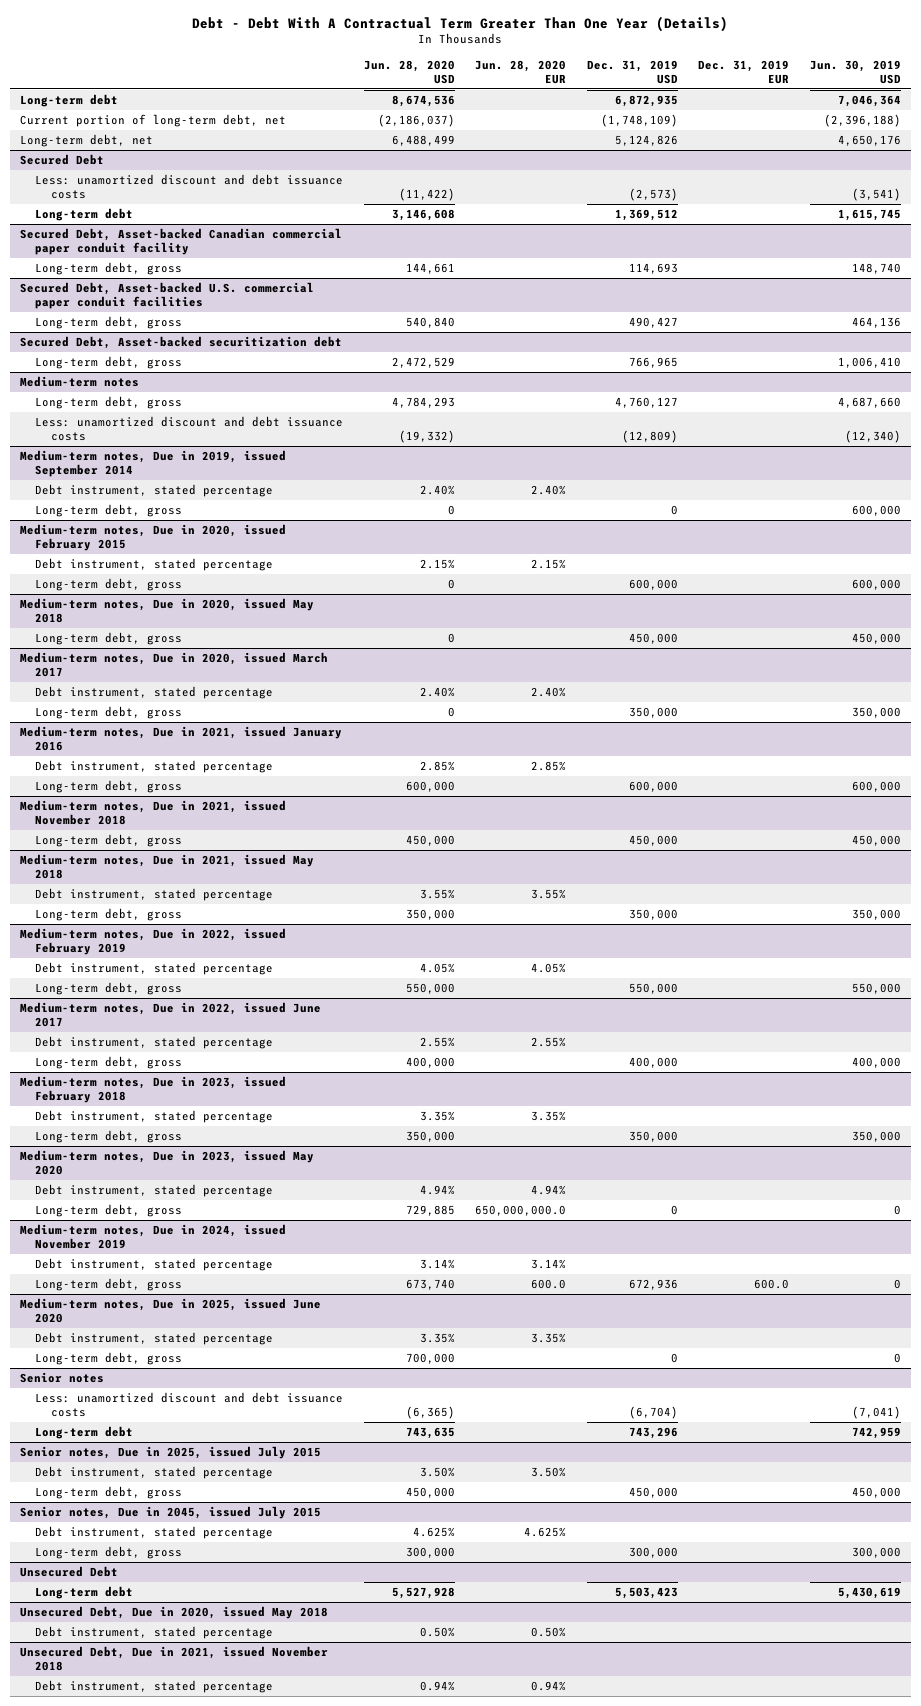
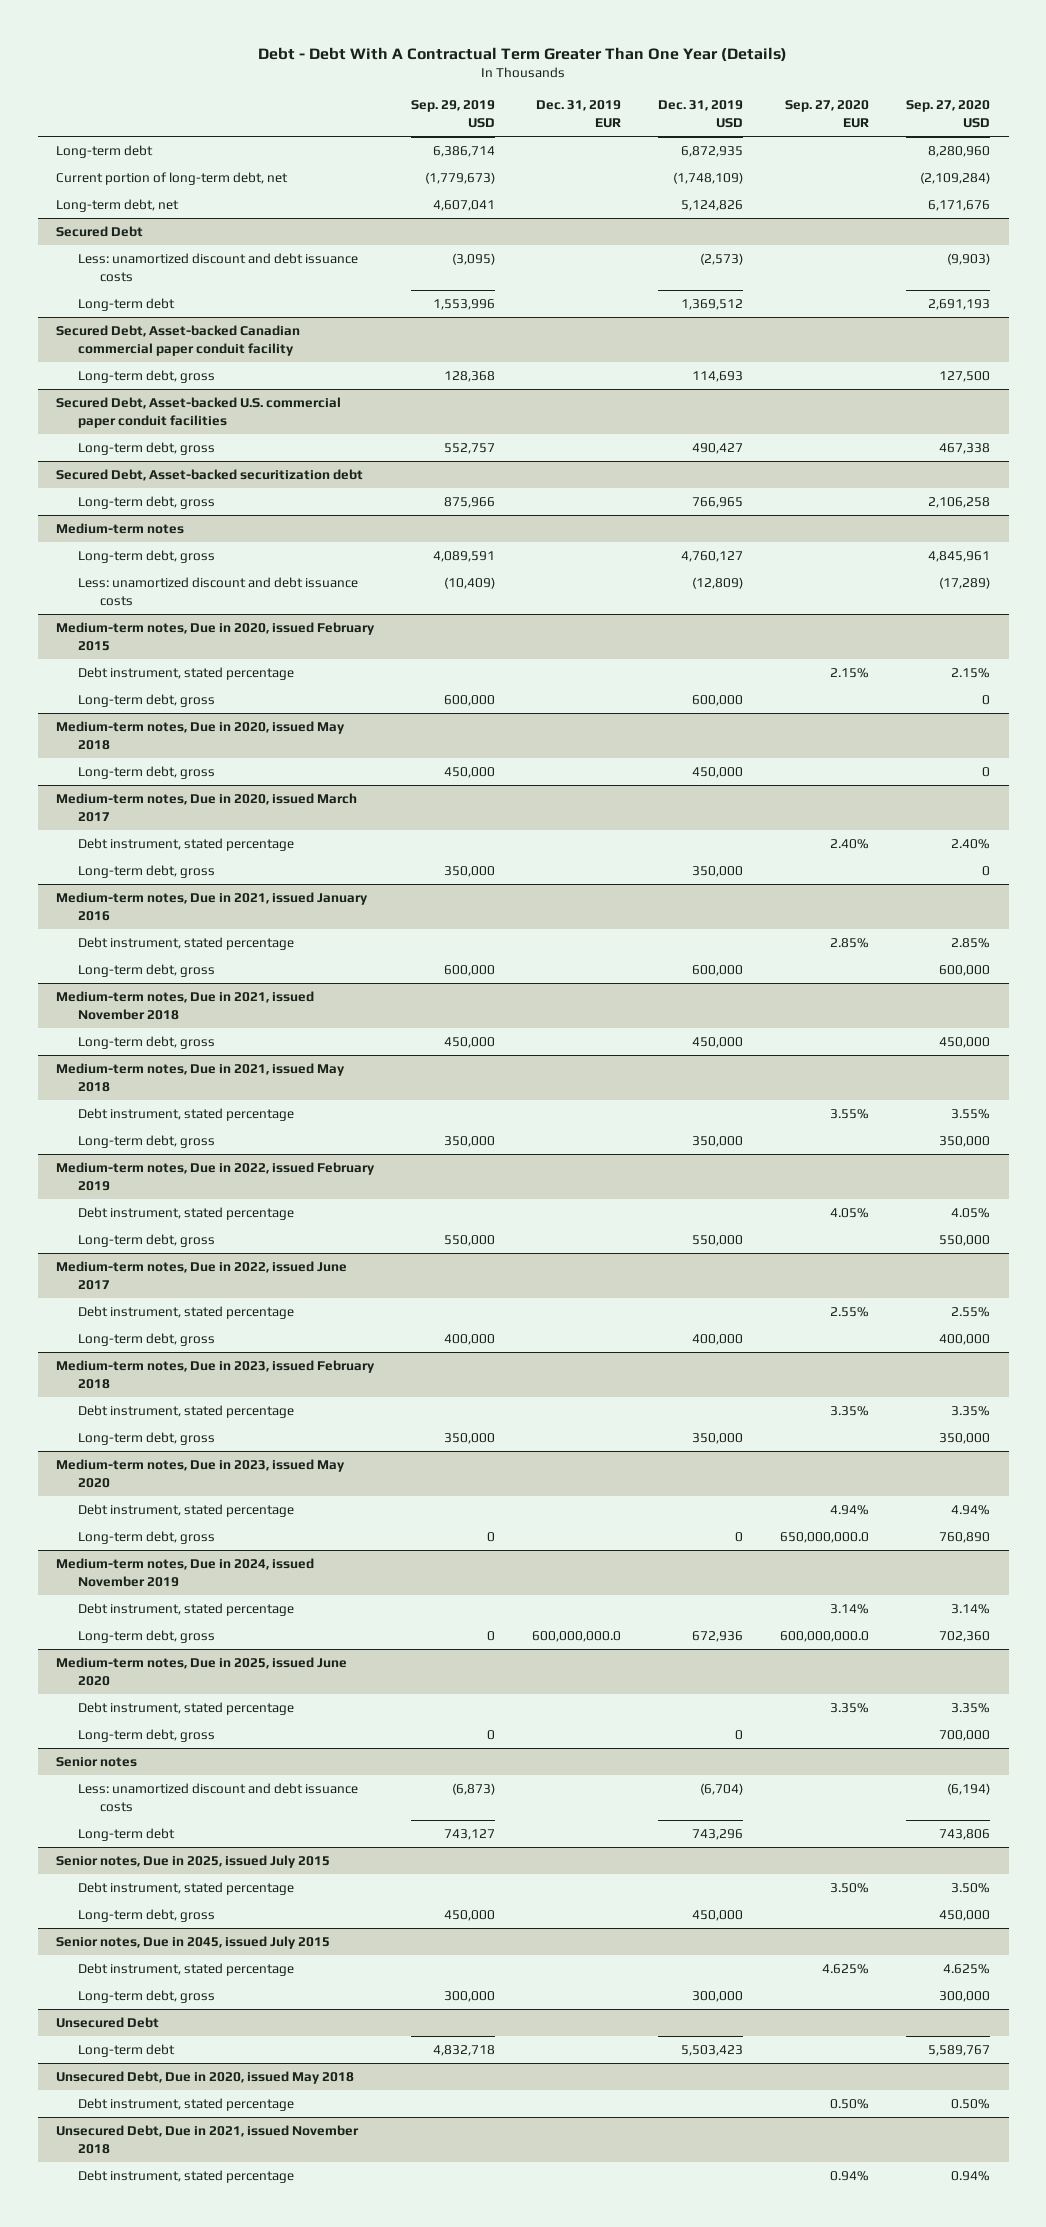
[363,59,455,85] Jun. 28, 2020 USD -> none
[475,59,567,85] Jun. 28, 2020 EUR -> none
[809,59,901,85] Jun. 30, 2019 USD -> none
none -> [411,100,496,128] Sep. 29, 2019 USD
none -> [785,100,870,128] Sep. 27, 2020 EUR
none -> [906,100,991,128] Sep. 27, 2020 USD
[19,449,286,478] Medium-term notes, Due in 2019, issued September 2014 -> none
[35,483,274,497] Debt instrument, stated percentage -> none
[35,503,183,517] Long-term debt, gross -> none
[754,1278,790,1289] 600.0 -> [532,1631,622,1643] 600,000,000.0

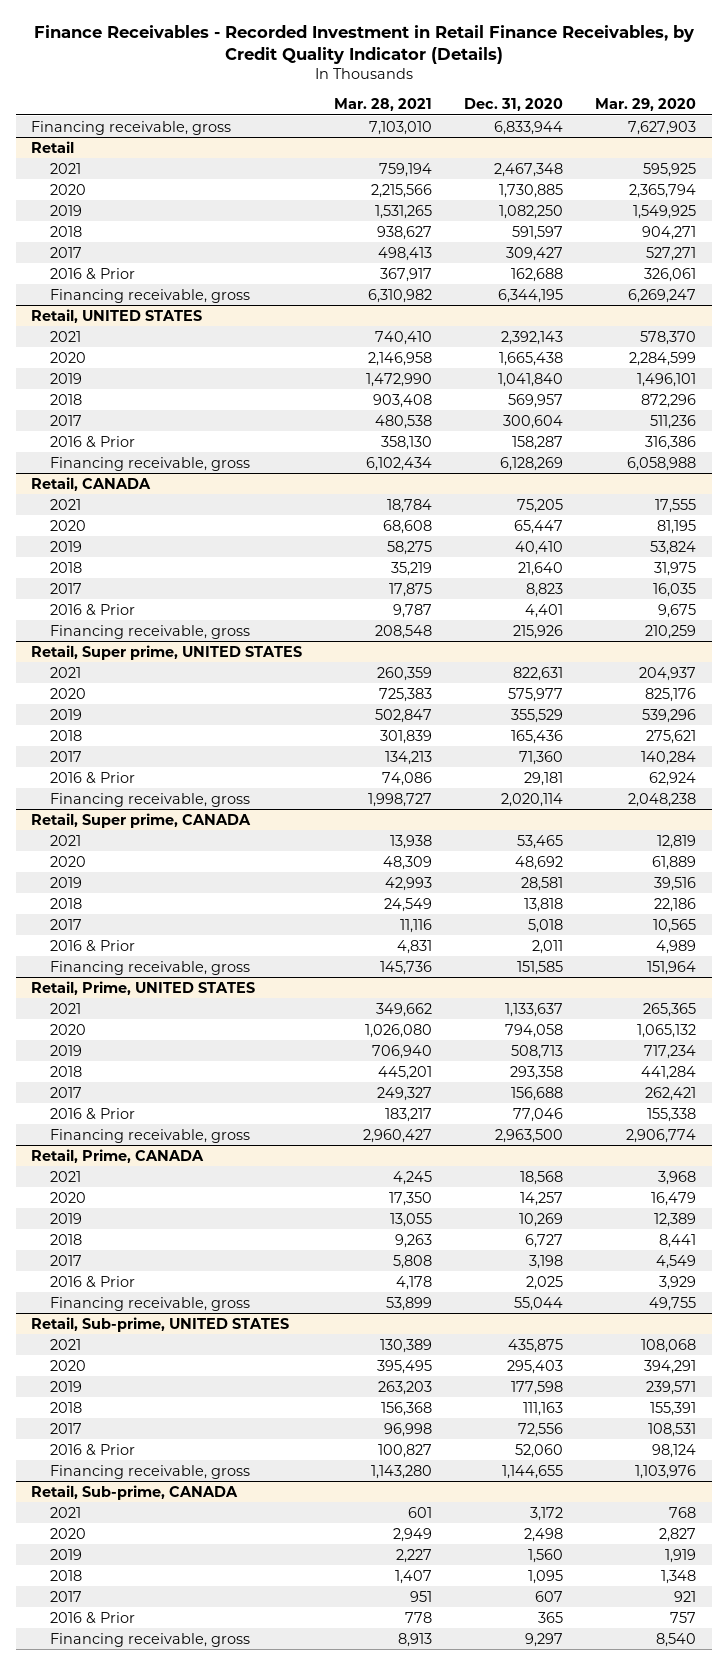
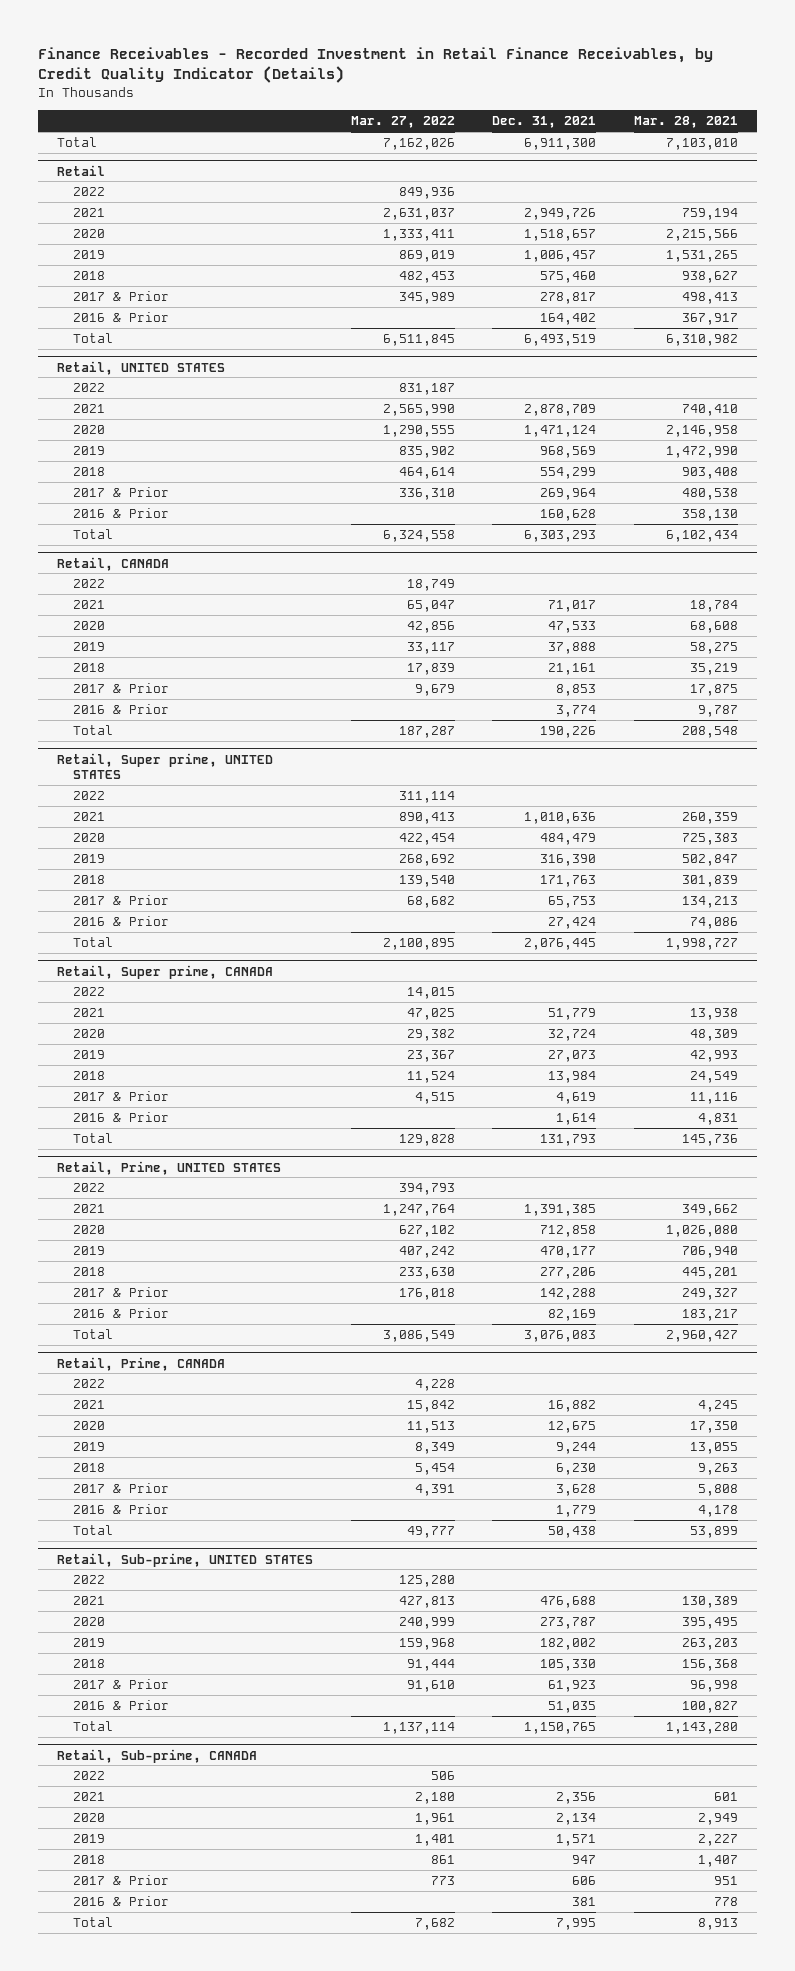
[464,98,564,112] Dec. 31, 2020 -> none
[595,98,697,112] Mar. 29, 2020 -> none
none -> [350,116,455,129] Mar. 27, 2022
none -> [492,116,597,129] Dec. 31, 2021
[31,120,232,135] Financing receivable, gross -> [57,136,98,147] Total
none -> [73,186,106,196] 2022
[50,246,83,258] 2017 -> [73,290,170,301] 2017 & Prior
[50,288,251,303] Financing receivable, gross -> [73,332,114,343] Total
none -> [73,382,106,392] 2022
[50,414,83,426] 2017 -> [73,486,170,497] 2017 & Prior
[50,456,251,471] Financing receivable, gross -> [73,528,114,539] Total
none -> [73,578,106,588] 2022
[50,582,83,594] 2017 -> [73,682,170,693] 2017 & Prior
[50,624,251,639] Financing receivable, gross -> [73,724,114,735] Total
none -> [73,790,106,800] 2022
[50,750,83,762] 2017 -> [73,894,170,905] 2017 & Prior
[50,792,251,807] Financing receivable, gross -> [73,936,114,947] Total
none -> [73,986,106,996] 2022
[50,918,83,930] 2017 -> [73,1090,170,1101] 2017 & Prior
[50,960,251,975] Financing receivable, gross -> [73,1132,114,1143] Total
none -> [73,1182,106,1192] 2022
[50,1086,83,1098] 2017 -> [73,1286,170,1297] 2017 & Prior
[50,1128,251,1143] Financing receivable, gross -> [73,1328,114,1339] Total
none -> [73,1378,106,1388] 2022
[50,1254,83,1266] 2017 -> [73,1482,170,1493] 2017 & Prior
[50,1296,251,1311] Financing receivable, gross -> [73,1524,114,1535] Total
none -> [73,1574,106,1584] 2022
[50,1422,83,1434] 2017 -> [73,1678,170,1689] 2017 & Prior
[50,1464,251,1479] Financing receivable, gross -> [73,1720,114,1731] Total
none -> [73,1770,106,1780] 2022
[50,1590,83,1602] 2017 -> [73,1874,170,1885] 2017 & Prior
[50,1632,251,1647] Financing receivable, gross -> [73,1916,114,1927] Total

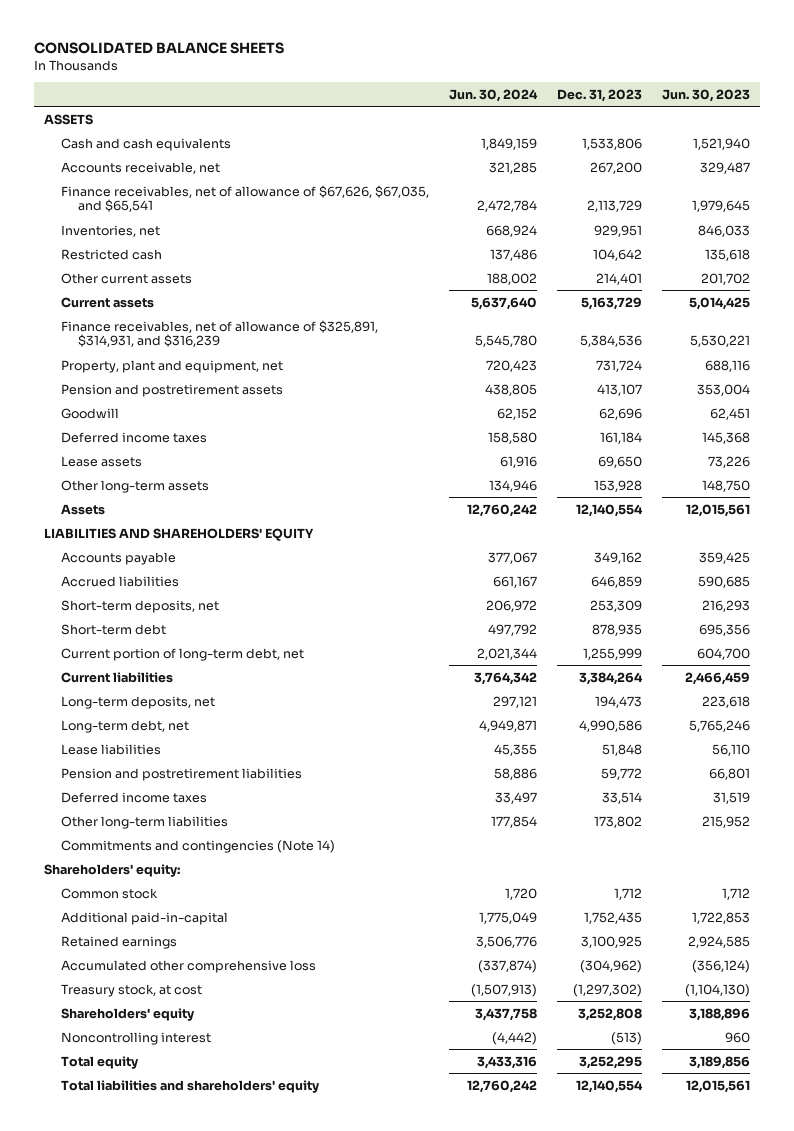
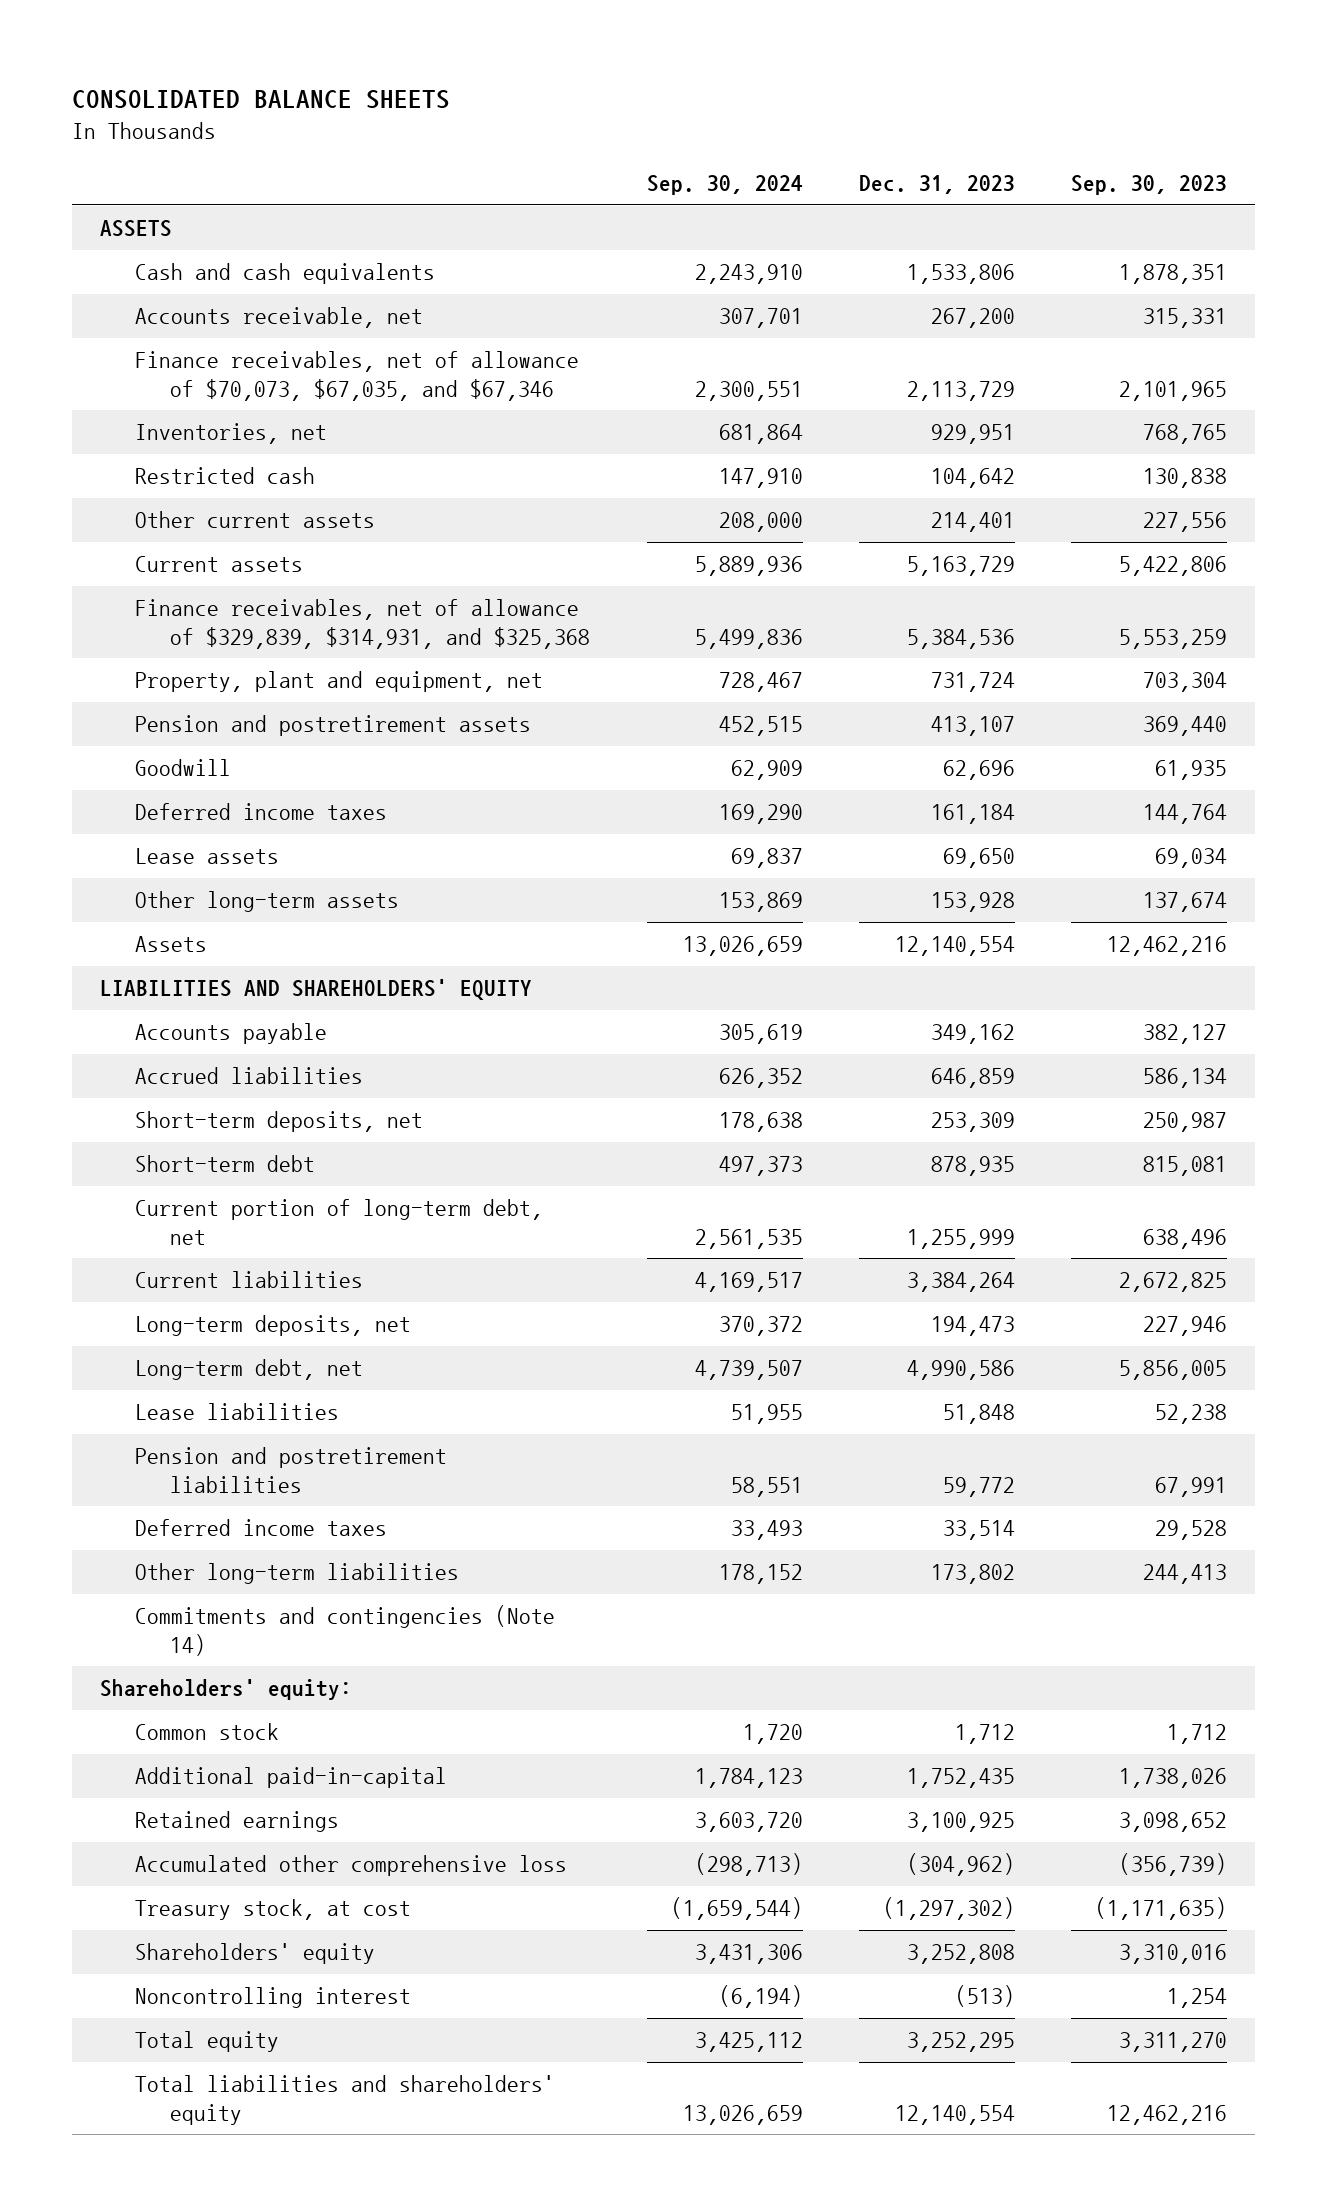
[449,88,539,102] Jun. 30, 2024 -> none
[662,88,751,102] Jun. 30, 2023 -> none
none -> [646,174,803,195] Sep. 30, 2024
none -> [1071,174,1228,195] Sep. 30, 2023
[61,184,430,213] Finance receivables, net of allowance of $67,626, $67,035, and $65,541 -> [135,351,580,401] Finance receivables, net of allowance of $70,073, $67,035, and $67,346
[61,319,379,348] Finance receivables, net of allowance of $325,891, $314,931, and $316,239 -> [135,599,591,649] Finance receivables, net of allowance of $329,839, $314,931, and $325,368

